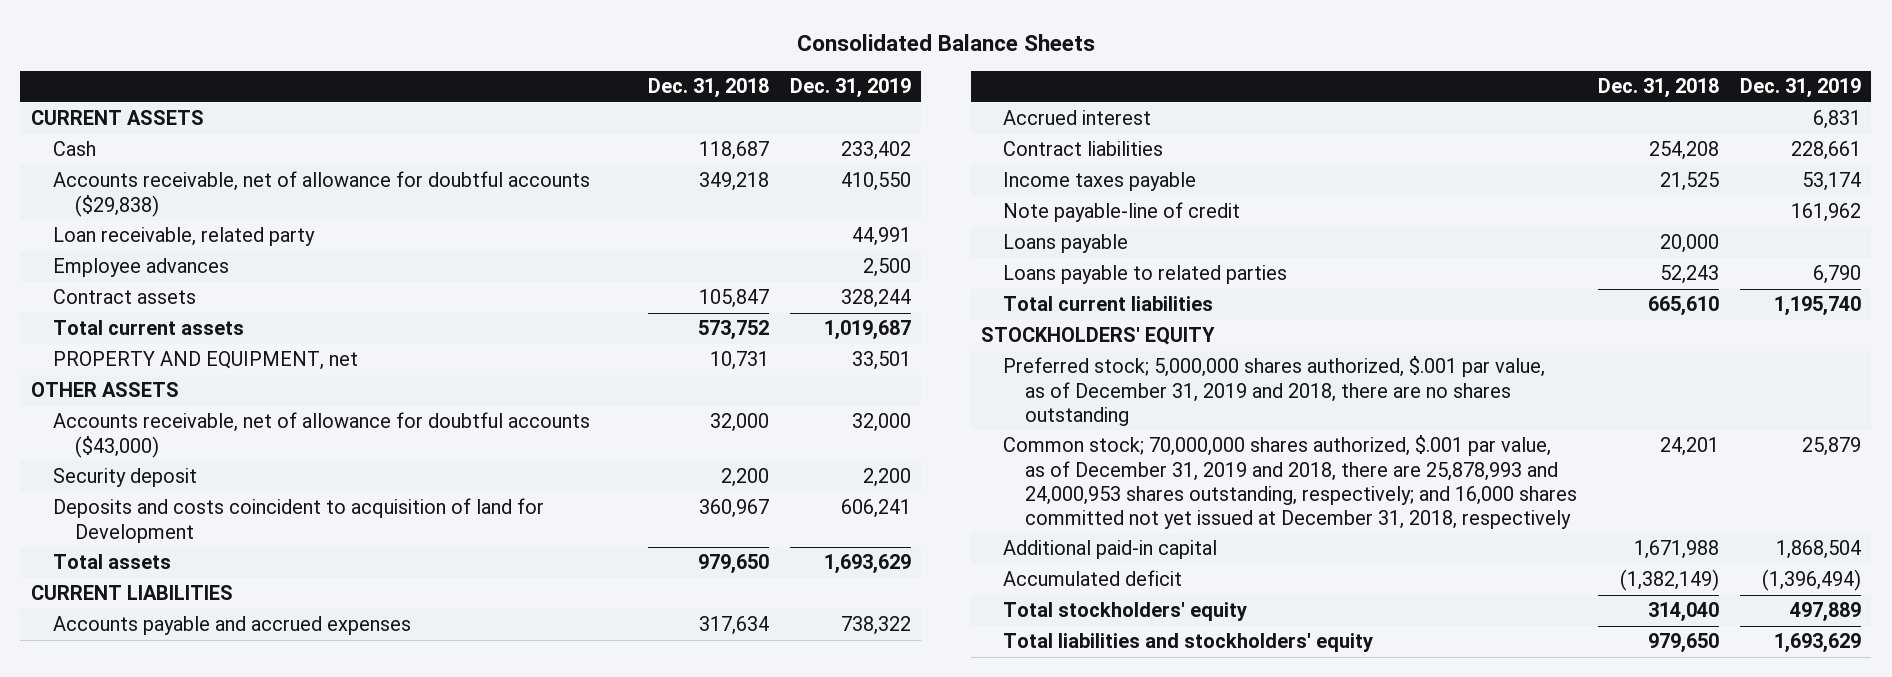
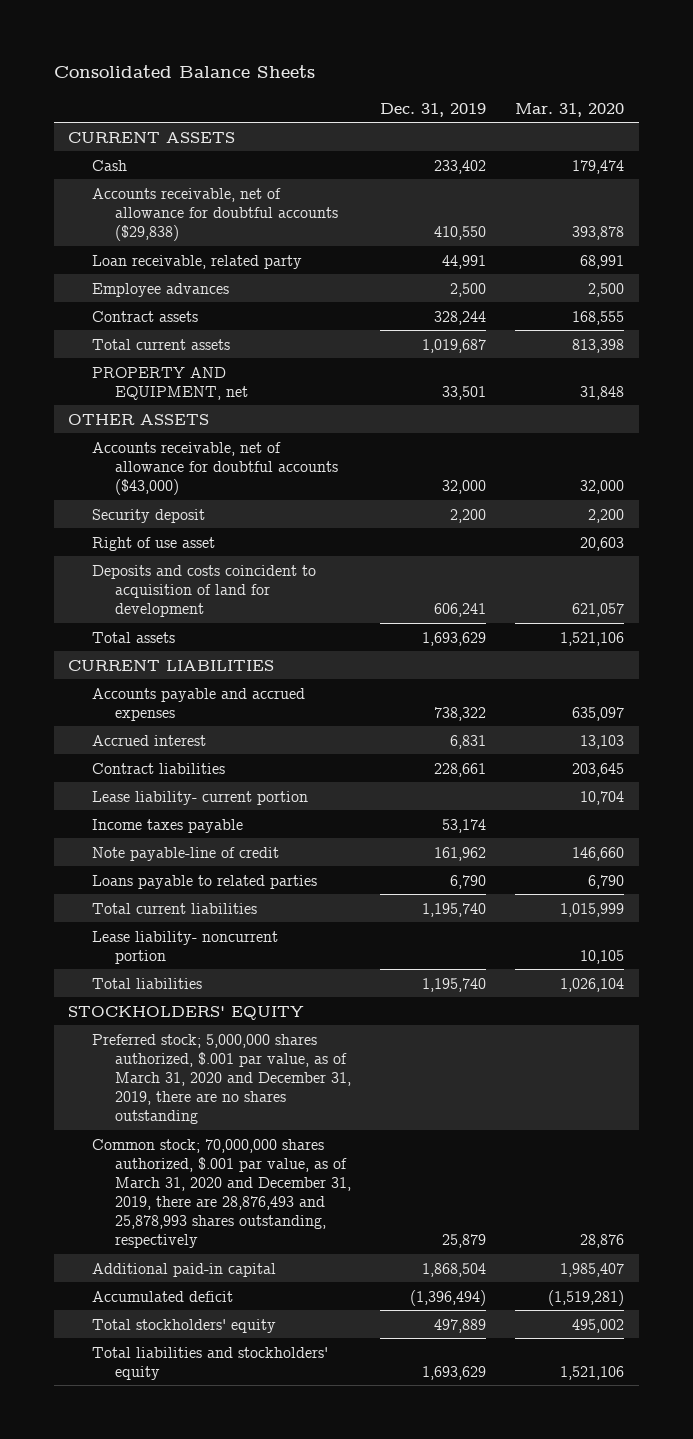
[647,78,769,99] Dec. 31, 2018 -> none
none -> [515,102,625,117] Mar. 31, 2020
none -> [91,536,215,551] Right of use asset
[52,498,544,543] Deposits and costs coincident to acquisition of land for Development -> [91,564,316,617] Deposits and costs coincident to acquisition of land for development
none -> [91,790,308,805] Lease liability- current portion
[1003,234,1129,254] Loans payable -> none
none -> [91,930,278,964] Lease liability- noncurrent portion
none -> [91,977,202,989] Total liabilities
[1003,356,1546,426] Preferred stock; 5,000,000 shares authorized, $.001 par value, as of December 31, 2019 and 2018, there are no shares outstanding -> [91,1033,351,1124] Preferred stock; 5,000,000 shares authorized, $.001 par value, as of March 31, 2020 and December 31, 2019, there are no shares outstanding
[1003,435,1578,529] Common stock; 70,000,000 shares authorized, $.001 par value, as of December 31, 2019 and 2018, there are 25,878,993 and 24,000,953 shares outstanding, respectively; and 16,000 shares committed not yet issued at December 31, 2018, respectively -> [91,1138,351,1248] Common stock; 70,000,000 shares authorized, $.001 par value, as of March 31, 2020 and December 31, 2019, there are 28,876,493 and 25,878,993 shares outstanding, respectively

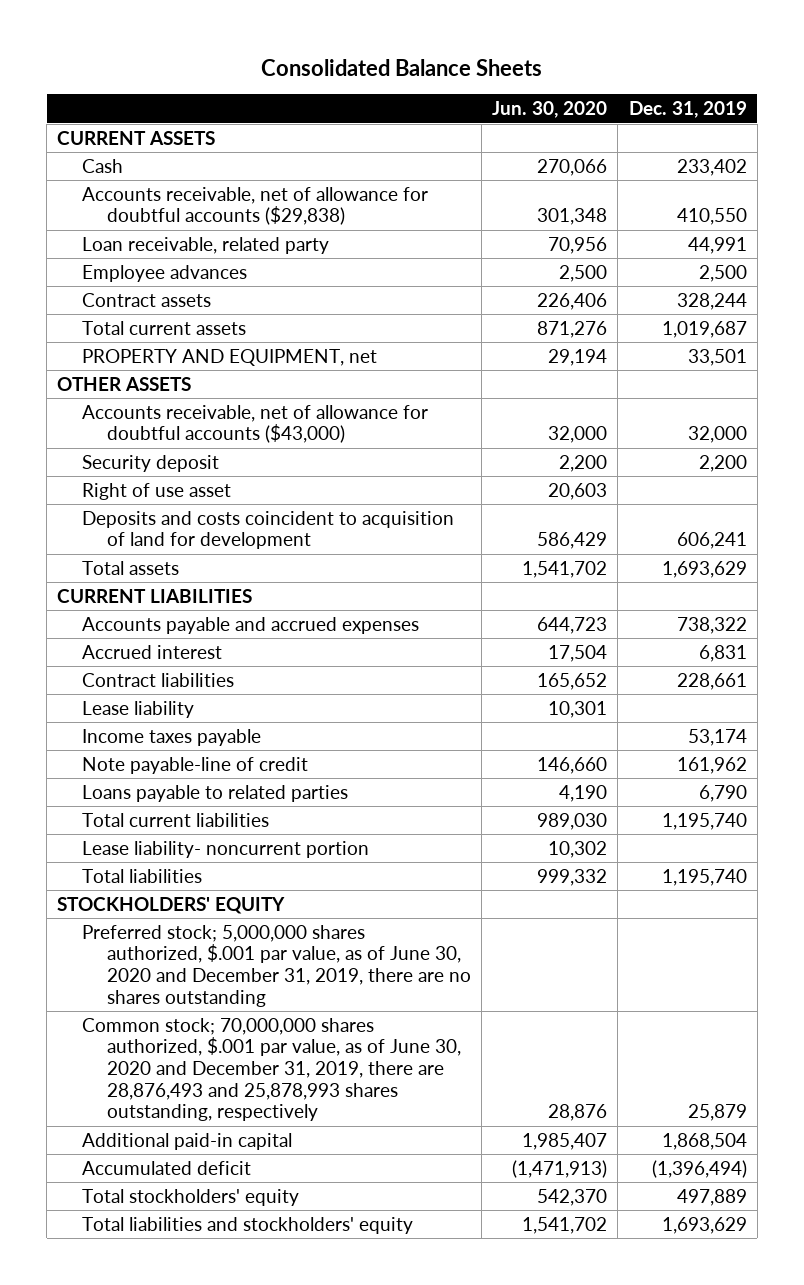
[515,102,625,117] Mar. 31, 2020 -> none
none -> [492,101,608,119] Jun. 30, 2020
[91,790,308,805] Lease liability- current portion -> [81,700,194,718] Lease liability
[91,1033,351,1124] Preferred stock; 5,000,000 shares authorized, $.001 par value, as of March 31, 2020 and December 31, 2019, there are no shares outstanding -> [81,924,471,1007] Preferred stock; 5,000,000 shares authorized, $.001 par value, as of June 30, 2020 and December 31, 2019, there are no shares outstanding
[91,1138,351,1248] Common stock; 70,000,000 shares authorized, $.001 par value, as of March 31, 2020 and December 31, 2019, there are 28,876,493 and 25,878,993 shares outstanding, respectively -> [81,1017,461,1122] Common stock; 70,000,000 shares authorized, $.001 par value, as of June 30, 2020 and December 31, 2019, there are 28,876,493 and 25,878,993 shares outstanding, respectively

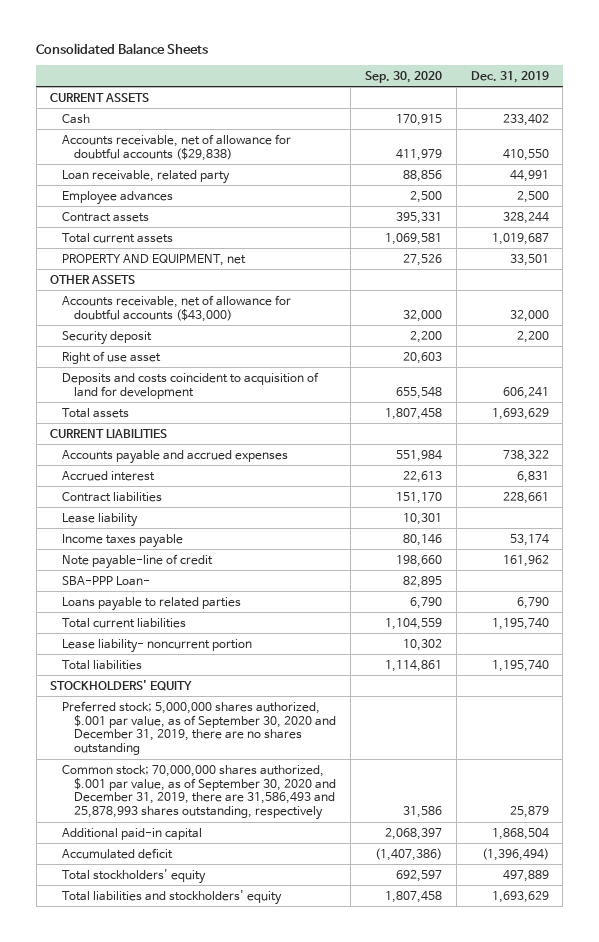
[492,101,608,119] Jun. 30, 2020 -> none
none -> [364,70,442,83] Sep. 30, 2020
none -> [62,575,151,586] SBA-PPP Loan-
[81,924,471,1007] Preferred stock; 5,000,000 shares authorized, $.001 par value, as of June 30, 2020 and December 31, 2019, there are no shares outstanding -> [62,700,336,756] Preferred stock; 5,000,000 shares authorized, $.001 par value, as of September 30, 2020 and December 31, 2019, there are no shares outstanding
[81,1017,461,1122] Common stock; 70,000,000 shares authorized, $.001 par value, as of June 30, 2020 and December 31, 2019, there are 28,876,493 and 25,878,993 shares outstanding, respectively -> [62,764,336,821] Common stock; 70,000,000 shares authorized, $.001 par value, as of September 30, 2020 and December 31, 2019, there are 31,586,493 and 25,878,993 shares outstanding, respectively

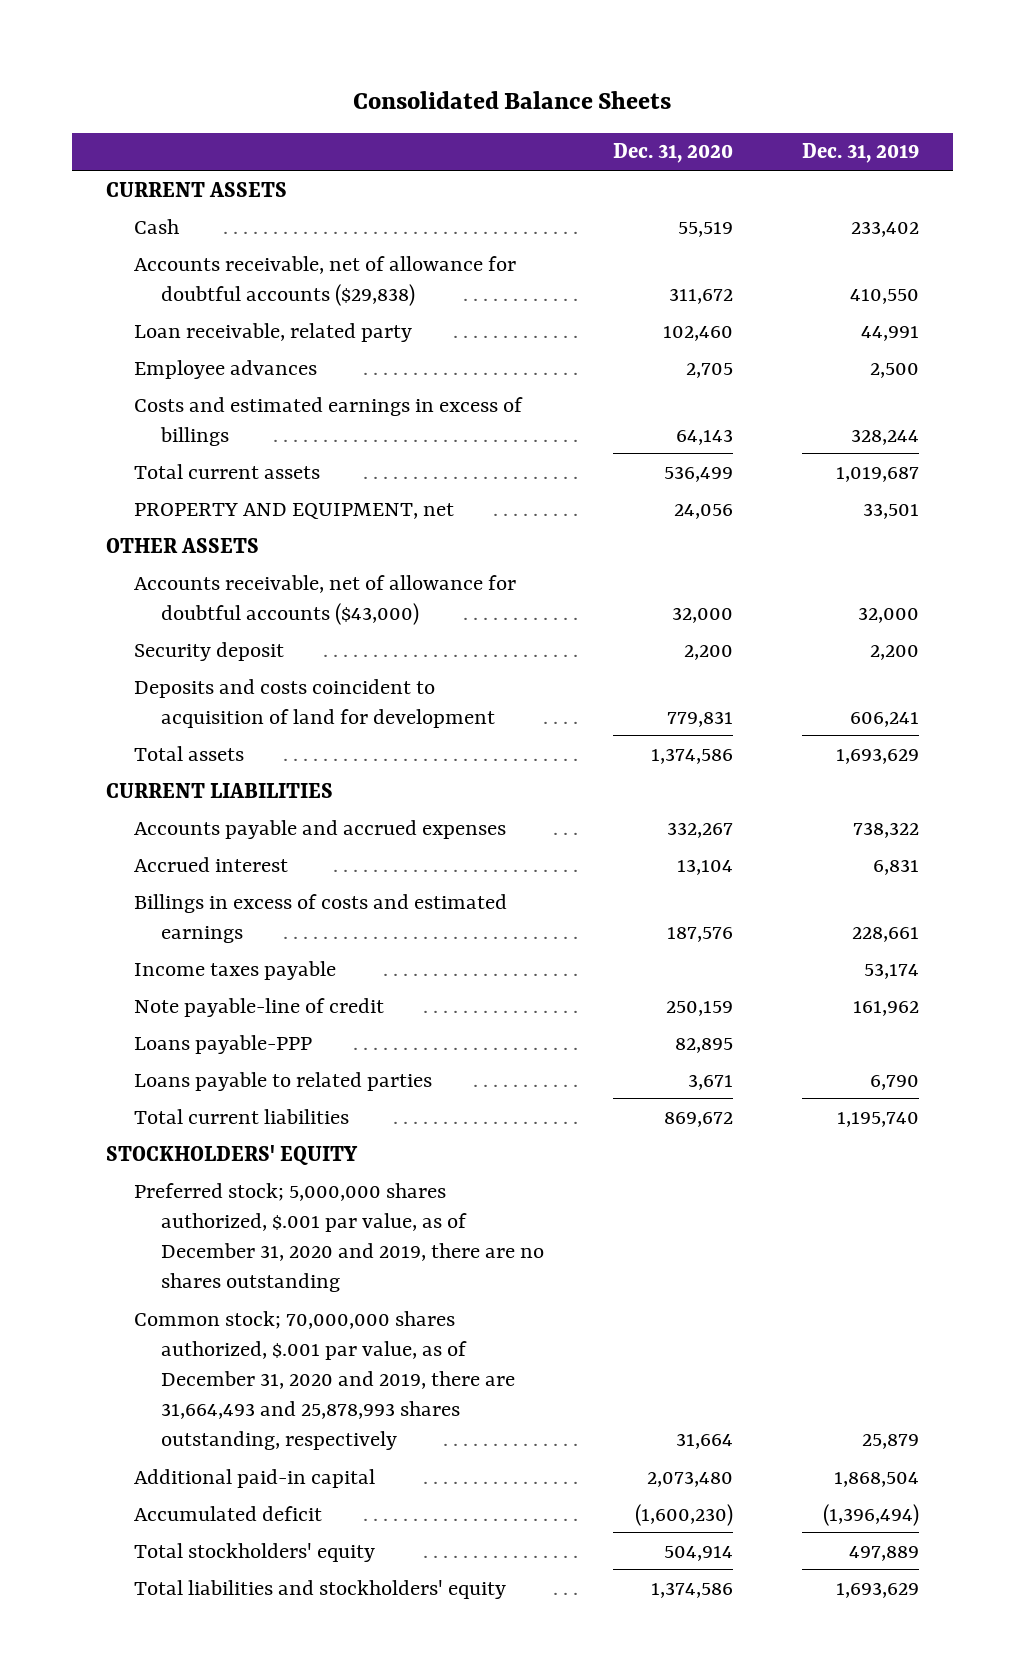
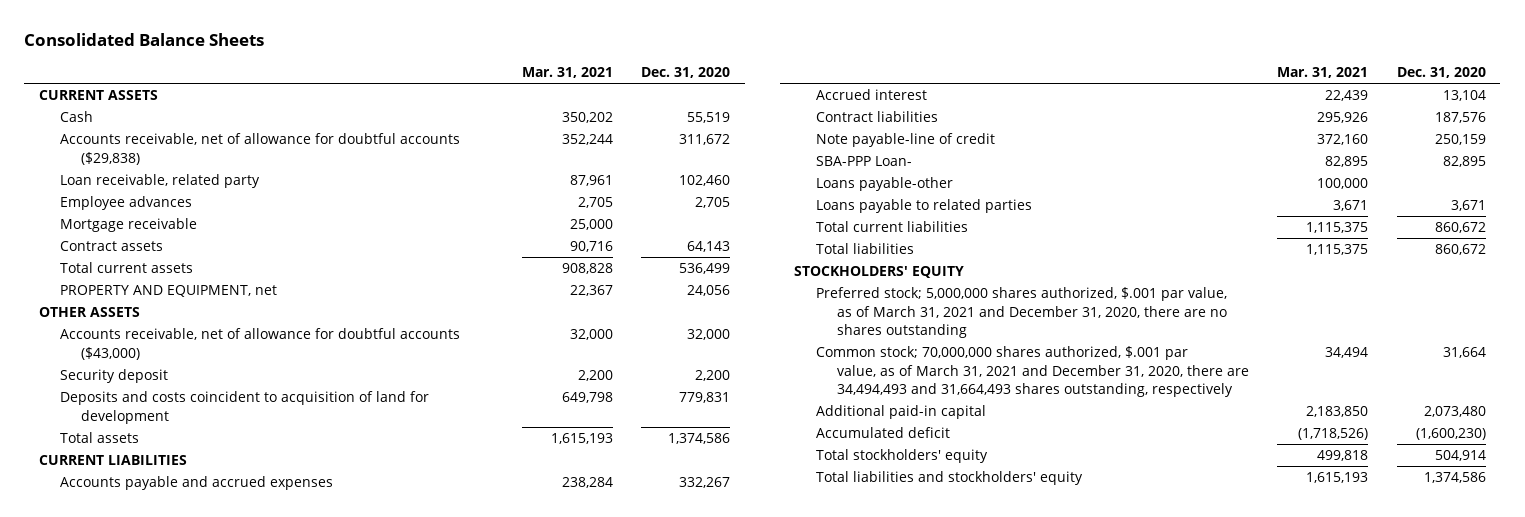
[801,143,919,164] Dec. 31, 2019 -> none
none -> [521,66,613,78] Mar. 31, 2021
none -> [59,218,197,233] Mortgage receivable
[133,396,523,446] Costs and estimated earnings in excess of billings -> [59,241,163,252] Contract assets
[133,960,336,980] Income taxes payable -> none
[133,893,507,943] Billings in excess of costs and estimated earnings -> [815,111,938,123] Contract liabilities
[133,1034,312,1054] Loans payable-PPP -> [815,156,912,167] SBA-PPP Loan-
none -> [815,177,953,192] Loans payable-other
[663,1111,733,1127] 869,672 -> [1435,222,1487,234] 860,672
none -> [815,243,914,255] Total liabilities
[133,1182,545,1292] Preferred stock; 5,000,000 shares authorized, $.001 par value, as of December 31, 2020 and 2019, there are no shares outstanding -> [815,287,1227,338] Preferred stock; 5,000,000 shares authorized, $.001 par value, as of March 31, 2021 and December 31, 2020, there are no shares outstanding
[133,1310,516,1450] Common stock; 70,000,000 shares authorized, $.001 par value, as of December 31, 2020 and 2019, there are 31,664,493 and 25,878,993 shares outstanding, respectively -> [815,346,1249,397] Common stock; 70,000,000 shares authorized, $.001 par value, as of March 31, 2021 and December 31, 2020, there are 34,494,493 and 31,664,493 shares outstanding, respectively

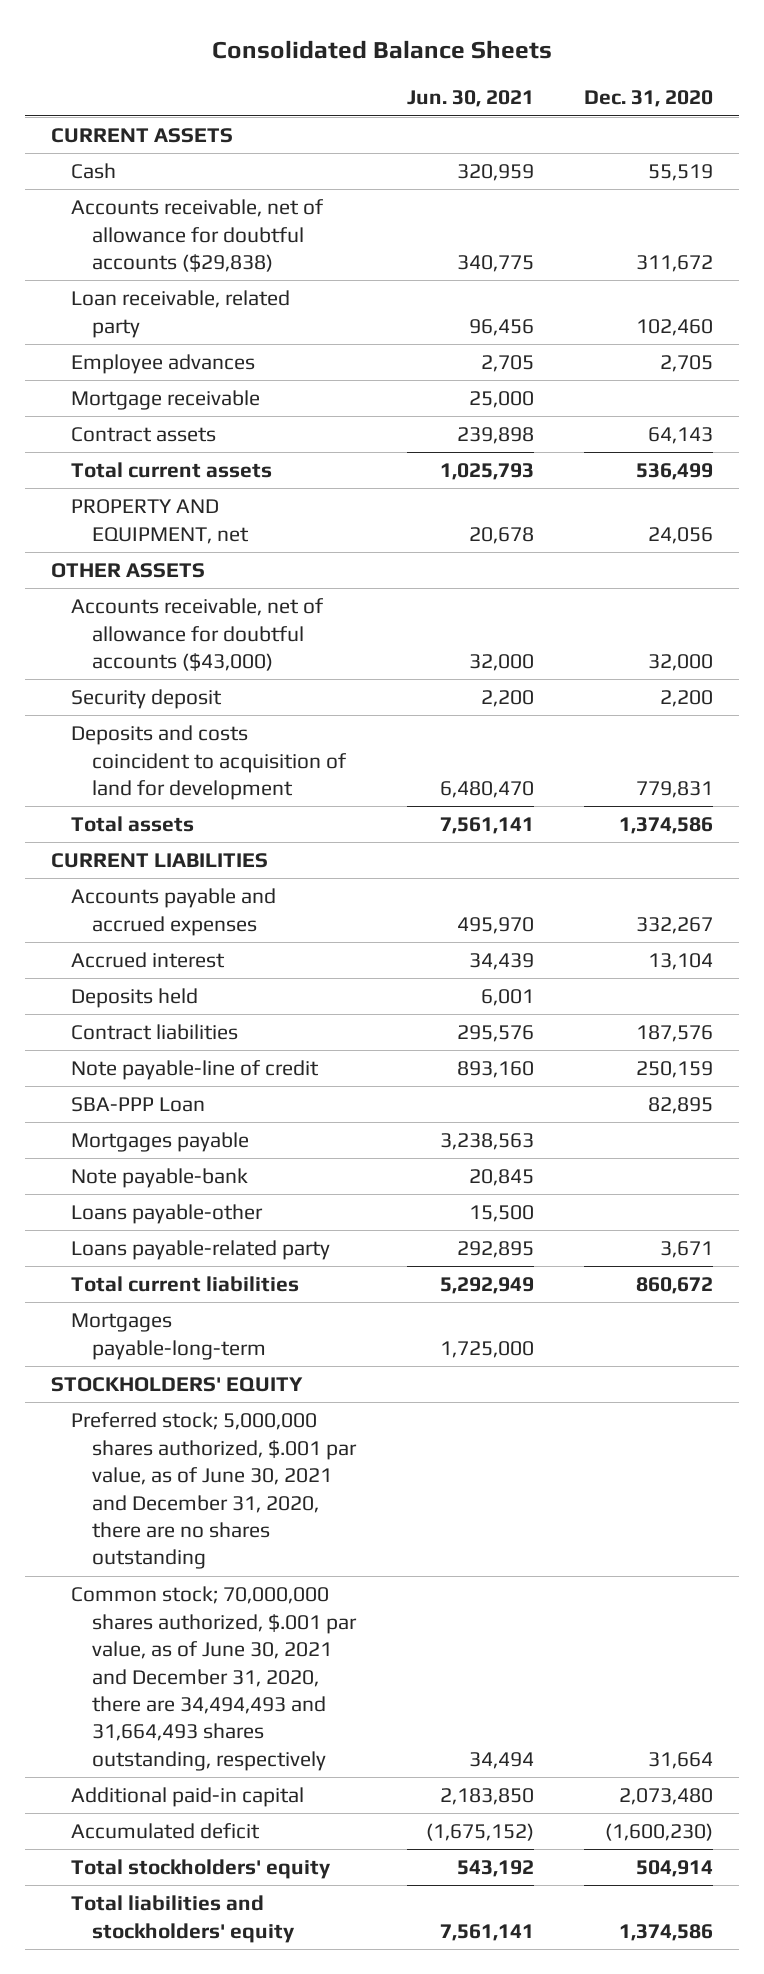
[521,66,613,78] Mar. 31, 2021 -> none
none -> [406,90,534,108] Jun. 30, 2021
none -> [71,988,199,1009] Deposits held
[815,156,912,167] SBA-PPP Loan- -> [71,1097,206,1113] SBA-PPP Loan
none -> [71,1132,250,1153] Mortgages payable
none -> [71,1168,249,1189] Note payable-bank
[815,199,1032,214] Loans payable to related parties -> [71,1240,331,1261] Loans payable-related party
[815,243,914,255] Total liabilities -> none
none -> [71,1313,266,1360] Mortgages payable-long-term
[815,287,1227,338] Preferred stock; 5,000,000 shares authorized, $.001 par value, as of March 31, 2021 and December 31, 2020, there are no shares outstanding -> [71,1412,357,1570] Preferred stock; 5,000,000 shares authorized, $.001 par value, as of June 30, 2021 and December 31, 2020, there are no shares outstanding
[815,346,1249,397] Common stock; 70,000,000 shares authorized, $.001 par value, as of March 31, 2021 and December 31, 2020, there are 34,494,493 and 31,664,493 shares outstanding, respectively -> [71,1586,357,1771] Common stock; 70,000,000 shares authorized, $.001 par value, as of June 30, 2021 and December 31, 2020, there are 34,494,493 and 31,664,493 shares outstanding, respectively

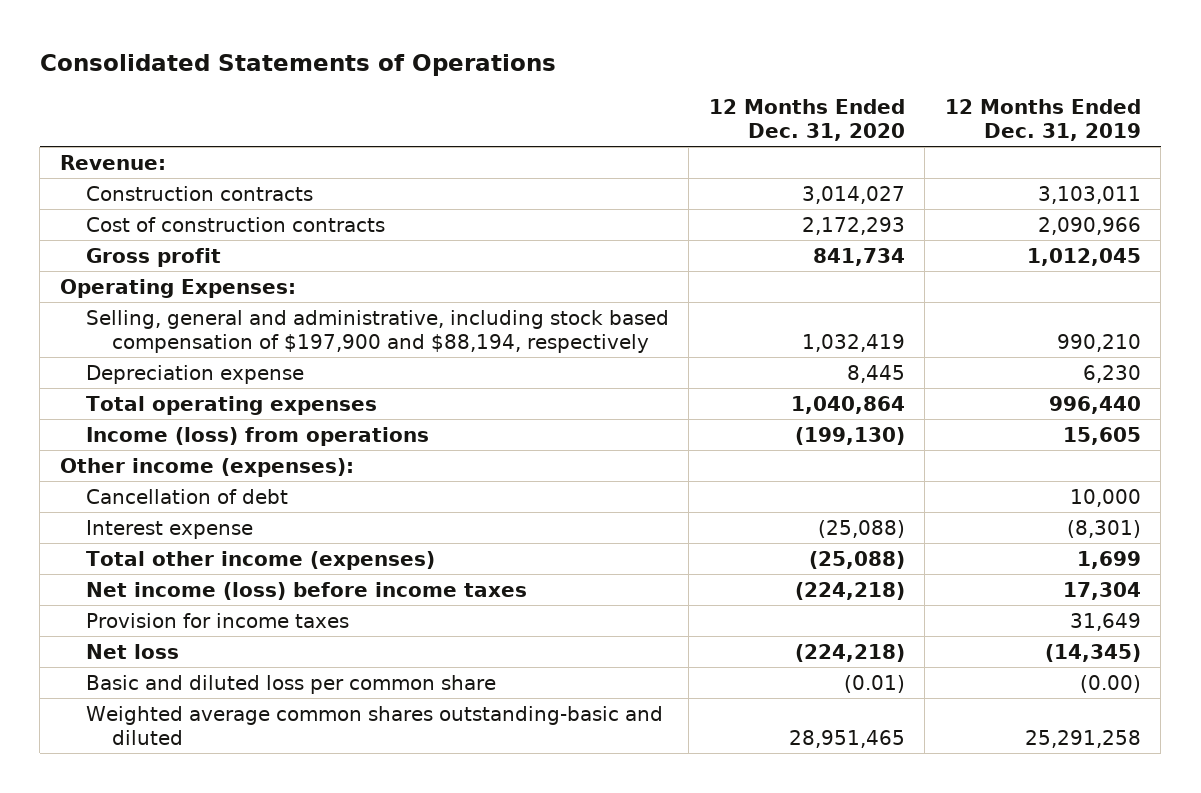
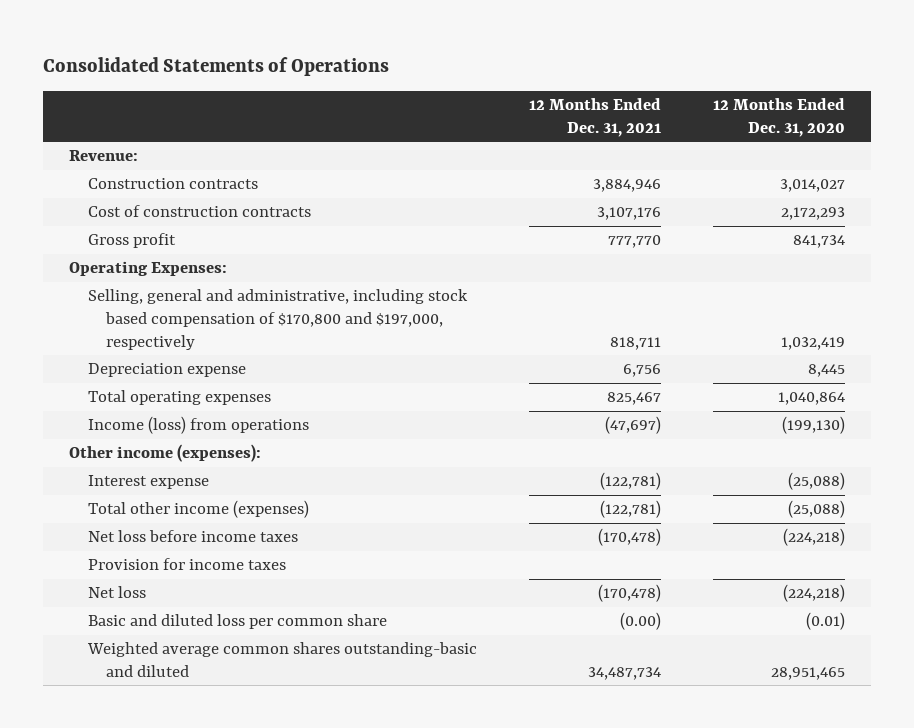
[944,99,1141,142] 12 Months Ended Dec. 31, 2019 -> none
none -> [528,97,661,137] 12 Months Ended Dec. 31, 2021
[85,310,669,353] Selling, general and administrative, including stock based compensation of $197,900 and $88,194, respectively -> [87,289,468,350] Selling, general and administrative, including stock based compensation of $170,800 and $197,000, respectively
[85,489,288,505] Cancellation of debt -> none
[85,582,527,601] Net income (loss) before income taxes -> [87,530,298,543] Net loss before income taxes

